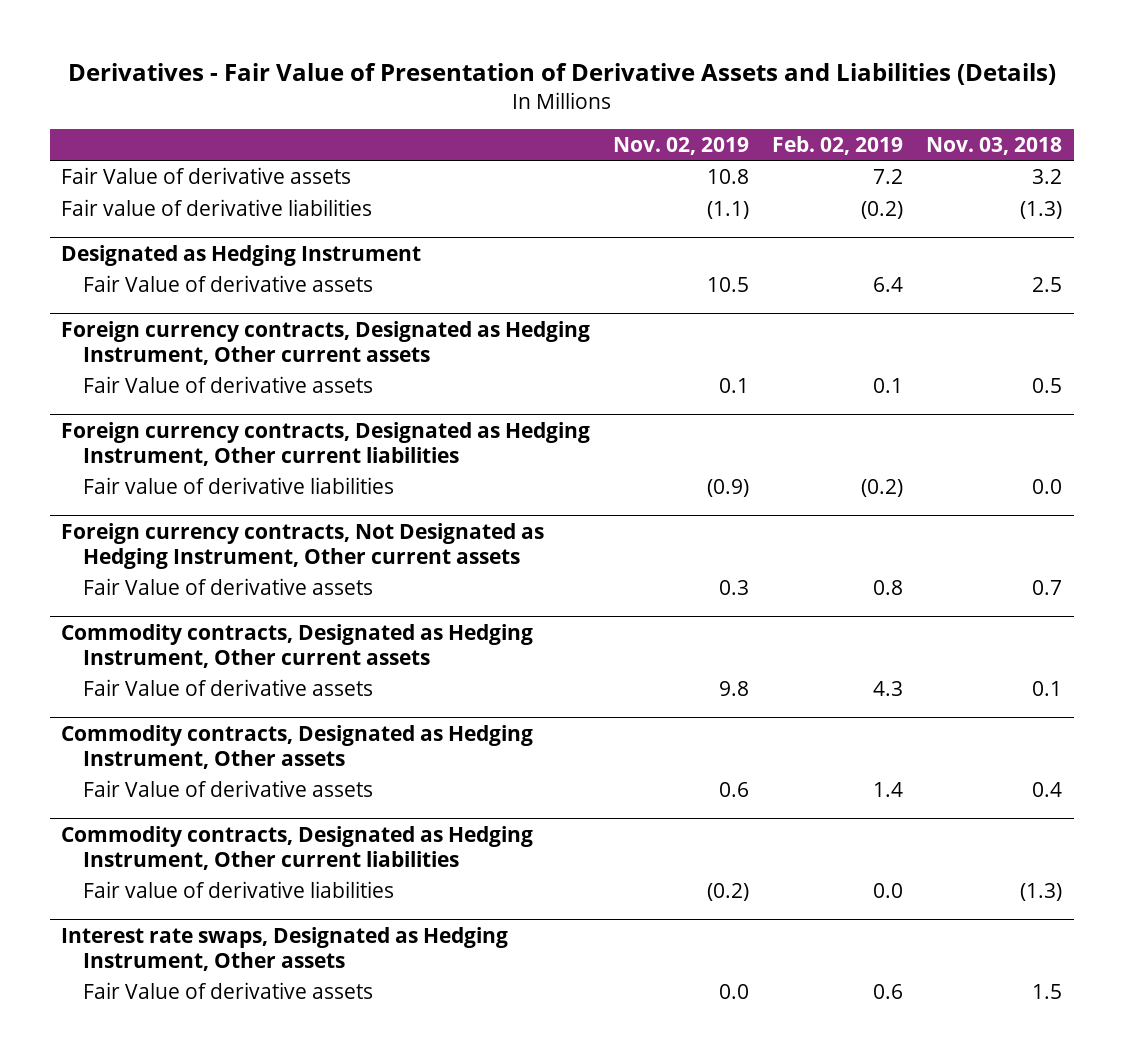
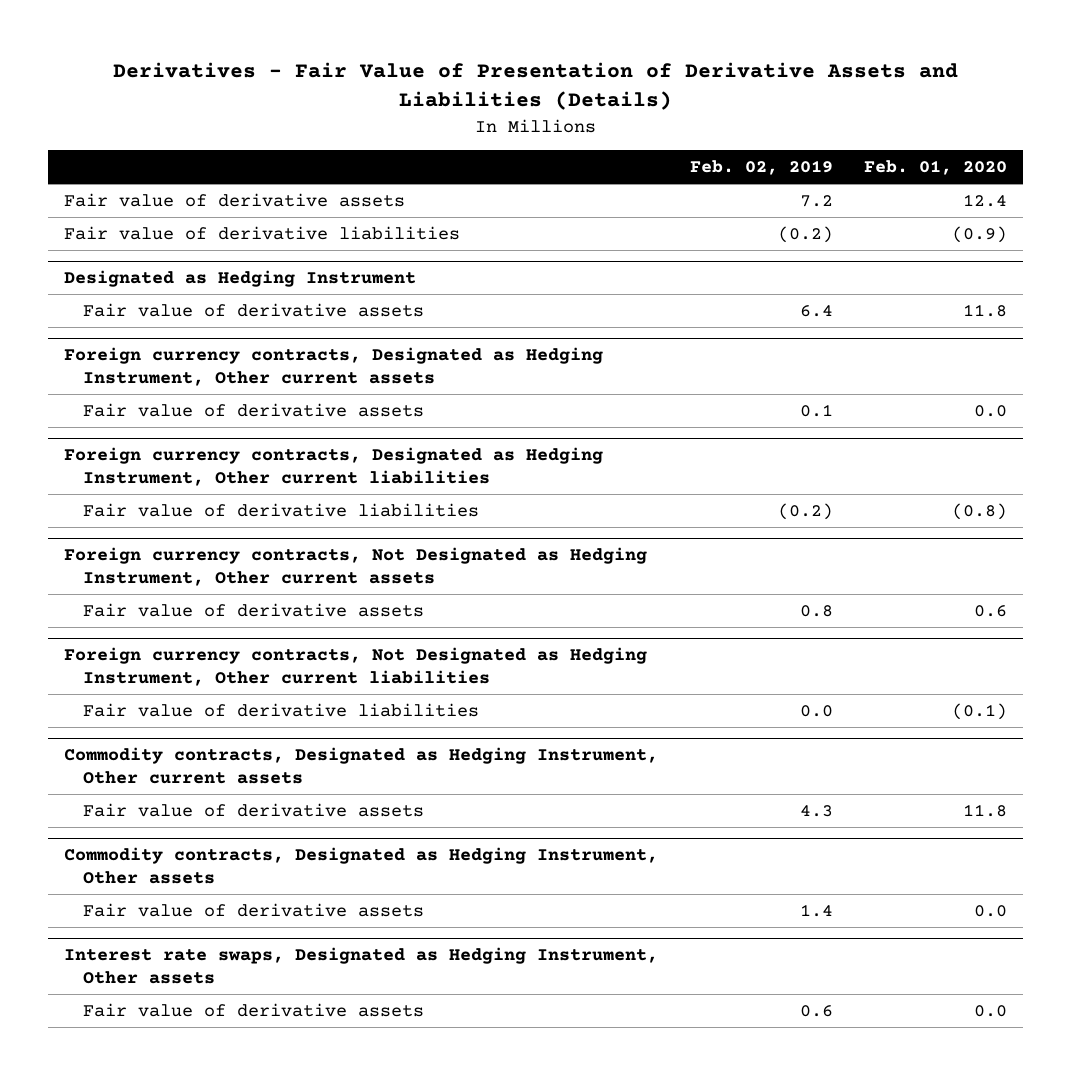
[613,136,750,155] Nov. 02, 2019 -> none
[926,136,1063,155] Nov. 03, 2018 -> none
none -> [864,160,1008,176] Feb. 01, 2020
[61,167,352,185] Fair Value of derivative assets -> [64,192,406,207] Fair value of derivative assets
[82,275,373,293] Fair Value of derivative assets -> [82,302,424,317] Fair value of derivative assets
[82,376,373,394] Fair Value of derivative assets -> [82,402,424,417] Fair value of derivative assets
[82,578,373,596] Fair Value of derivative assets -> [82,602,424,617] Fair value of derivative assets
none -> [64,647,648,686] Foreign currency contracts, Not Designated as Hedging Instrument, Other current liabilities
none -> [82,702,479,717] Fair value of derivative liabilities
[82,679,373,697] Fair Value of derivative assets -> [82,802,424,817] Fair value of derivative assets
[61,825,534,870] Commodity contracts, Designated as Hedging Instrument, Other current liabilities -> none
[82,881,394,899] Fair value of derivative liabilities -> none
[82,780,373,798] Fair Value of derivative assets -> [82,902,424,917] Fair value of derivative assets
[82,982,373,1000] Fair Value of derivative assets -> [82,1002,424,1017] Fair value of derivative assets

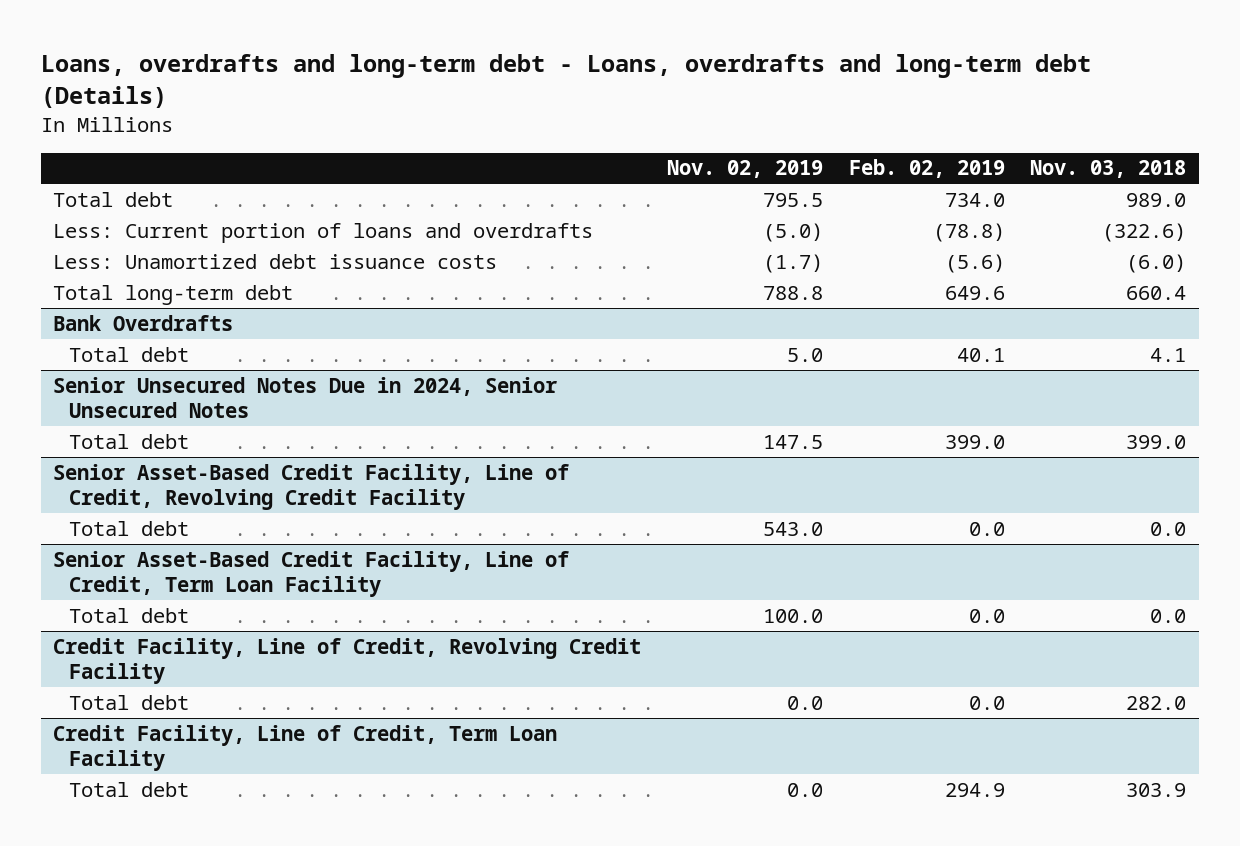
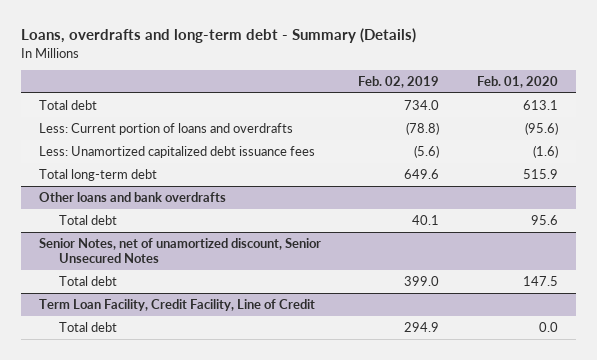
[40,54,1091,109] Loans, overdrafts and long-term debt - Loans, overdrafts and long-term debt (Details) -> [20,28,416,44] Loans, overdrafts and long-term debt - Summary (Details)
[667,160,824,179] Nov. 02, 2019 -> none
[1030,160,1187,179] Nov. 03, 2018 -> none
none -> [476,76,558,89] Feb. 01, 2020
[53,253,498,269] Less: Unamortized debt issuance costs -> [39,145,316,158] Less: Unamortized capitalized debt issuance fees
[53,314,234,331] Bank Overdrafts -> none
none -> [39,191,227,202] Other loans and bank overdrafts
[53,376,558,419] Senior Unsecured Notes Due in 2024, Senior Unsecured Notes -> none
none -> [39,237,322,264] Senior Notes, net of unamortized discount, Senior Unsecured Notes
[53,463,570,511] Senior Asset-Based Credit Facility, Line of Credit, Revolving Credit Facility -> none
[68,520,189,536] Total debt -> none
[53,550,570,598] Senior Asset-Based Credit Facility, Line of Credit, Term Loan Facility -> none
[68,607,189,623] Total debt -> none
[53,637,642,685] Credit Facility, Line of Credit, Revolving Credit Facility -> none
[68,694,189,710] Total debt -> none
[53,724,558,772] Credit Facility, Line of Credit, Term Loan Facility -> [39,298,316,311] Term Loan Facility, Credit Facility, Line of Credit

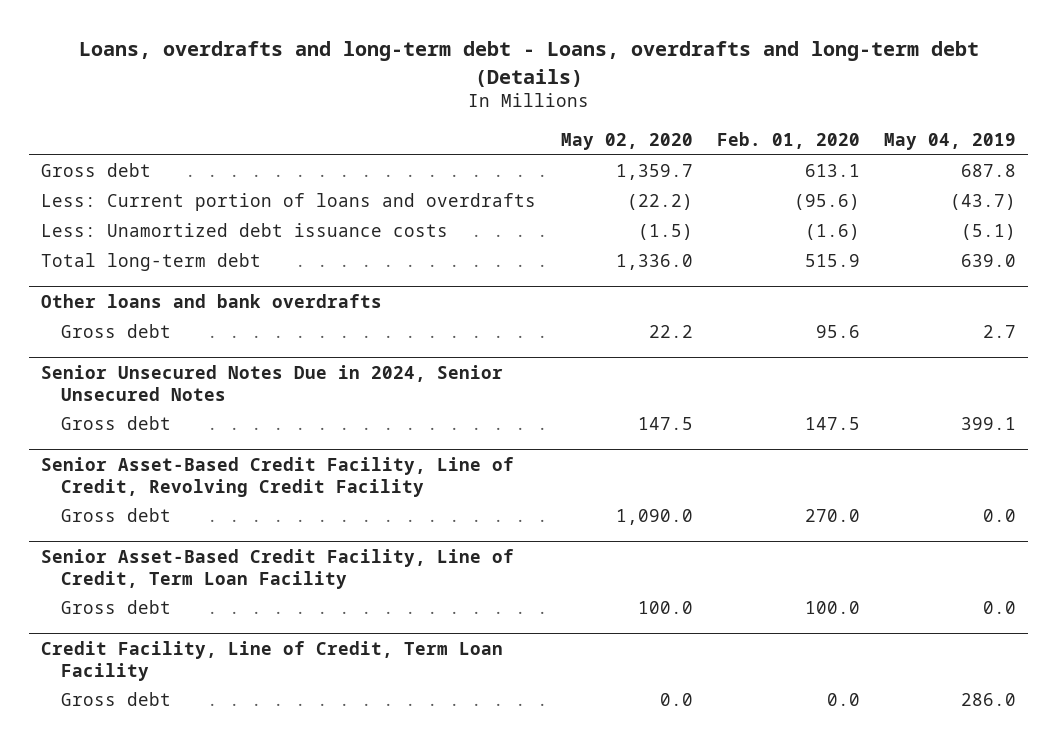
[20,28,416,44] Loans, overdrafts and long-term debt - Summary (Details) -> [78,41,979,87] Loans, overdrafts and long-term debt - Loans, overdrafts and long-term debt (Details)
[358,76,440,89] Feb. 02, 2019 -> none
none -> [560,133,693,151] May 02, 2020
none -> [884,133,1017,151] May 04, 2019
[39,99,98,110] Total debt -> [41,163,152,178] Gross debt
[39,145,316,158] Less: Unamortized capitalized debt issuance fees -> [41,223,449,238] Less: Unamortized debt issuance costs
[39,237,322,264] Senior Notes, net of unamortized discount, Senior Unsecured Notes -> none
[59,321,118,332] Total debt -> none
[59,214,118,225] Total debt -> [61,324,172,339] Gross debt
none -> [41,365,504,401] Senior Unsecured Notes Due in 2024, Senior Unsecured Notes
[59,275,118,286] Total debt -> [61,416,172,431] Gross debt
none -> [41,457,515,497] Senior Asset-Based Credit Facility, Line of Credit, Revolving Credit Facility
none -> [61,508,172,523] Gross debt
none -> [41,549,515,589] Senior Asset-Based Credit Facility, Line of Credit, Term Loan Facility
none -> [61,600,172,615] Gross debt
[39,298,316,311] Term Loan Facility, Credit Facility, Line of Credit -> [41,641,504,681] Credit Facility, Line of Credit, Term Loan Facility
none -> [61,692,172,707] Gross debt

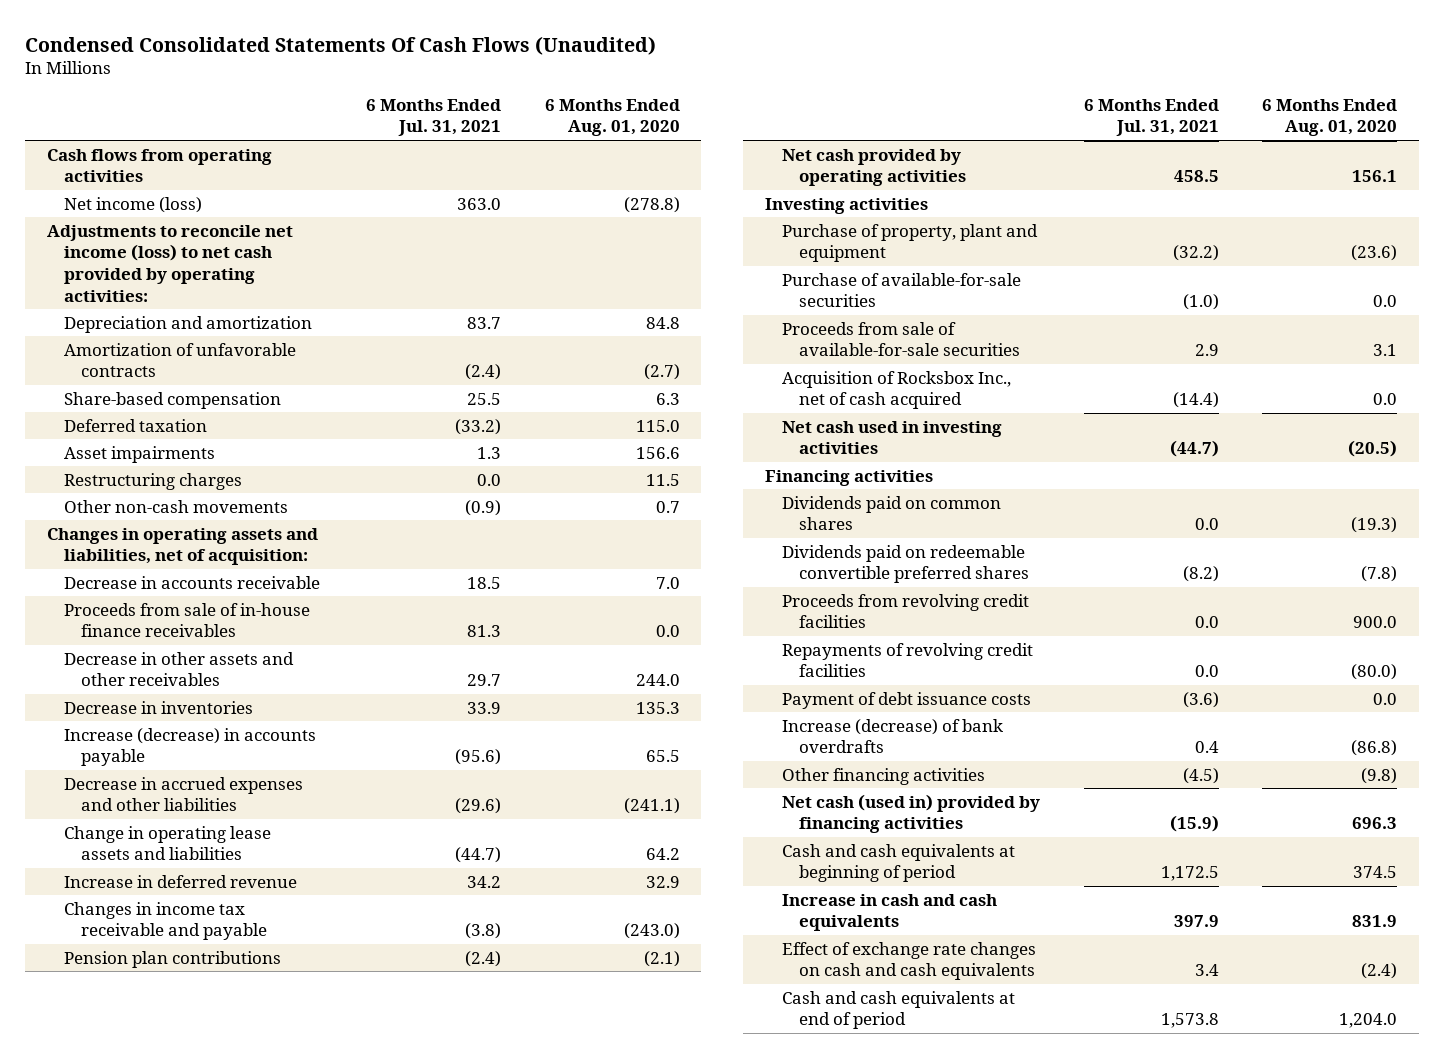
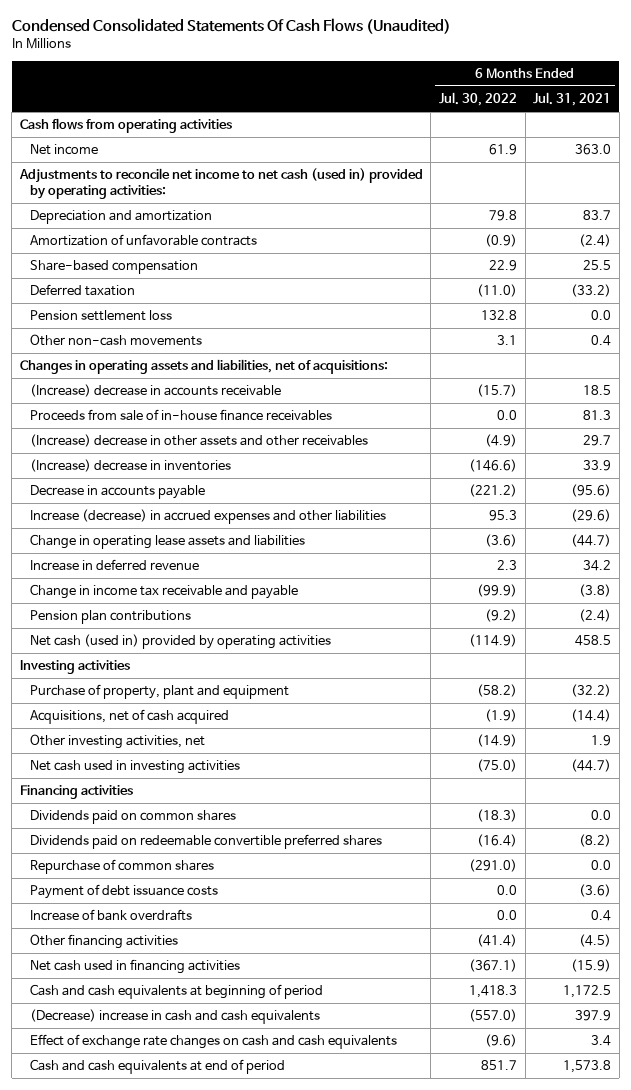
[544,98,680,137] 6 Months Ended Aug. 01, 2020 -> none
none -> [438,92,517,107] Jul. 30, 2022
[64,196,203,213] Net income (loss) -> [30,144,99,156] Net income
[47,224,294,302] Adjustments to reconcile net income (loss) to net cash provided by operating activities: -> [18,168,423,199] Adjustments to reconcile net income to net cash (used in) provided by operating activities:
[64,445,216,463] Asset impairments -> none
[64,472,243,490] Restructuring charges -> none
none -> [30,310,173,322] Pension settlement loss
[464,499,501,516] (0.9) -> [591,335,612,347] 0.4
[47,527,319,566] Changes in operating assets and liabilities, net of acquisition: -> [19,359,388,375] Changes in operating assets and liabilities, net of acquisitions:
[64,575,321,589] Decrease in accounts receivable -> [30,384,282,398] (Increase) decrease in accounts receivable
[64,651,295,687] Decrease in other assets and other receivables -> [30,434,369,448] (Increase) decrease in other assets and other receivables
[64,700,254,714] Decrease in inventories -> [30,459,232,473] (Increase) decrease in inventories
[64,727,317,767] Increase (decrease) in accounts payable -> [30,485,206,500] Decrease in accounts payable
[64,776,304,812] Decrease in accrued expenses and other liabilities -> [30,509,387,525] Increase (decrease) in accrued expenses and other liabilities
[64,901,268,941] Changes in income tax receivable and payable -> [30,584,299,600] Change in income tax receivable and payable
[782,148,966,187] Net cash provided by operating activities -> [30,634,332,650] Net cash (used in) provided by operating activities
[782,272,1022,308] Purchase of available-for-sale securities -> none
[782,321,1020,357] Proceeds from sale of available-for-sale securities -> none
[782,370,1012,410] Acquisition of Rocksbox Inc., net of cash acquired -> [30,709,230,725] Acquisitions, net of cash acquired
none -> [30,734,206,750] Other investing activities, net
[782,593,1030,629] Proceeds from revolving credit facilities -> none
[782,642,1034,678] Repayments of revolving credit facilities -> none
none -> [30,859,215,875] Repurchase of common shares
[782,718,1004,754] Increase (decrease) of bank overdrafts -> [30,909,193,922] Increase of bank overdrafts
[782,793,1041,834] Net cash (used in) provided by financing activities -> [30,959,241,975] Net cash used in financing activities
[782,893,998,932] Increase in cash and cash equivalents -> [30,1009,321,1025] (Decrease) increase in cash and cash equivalents

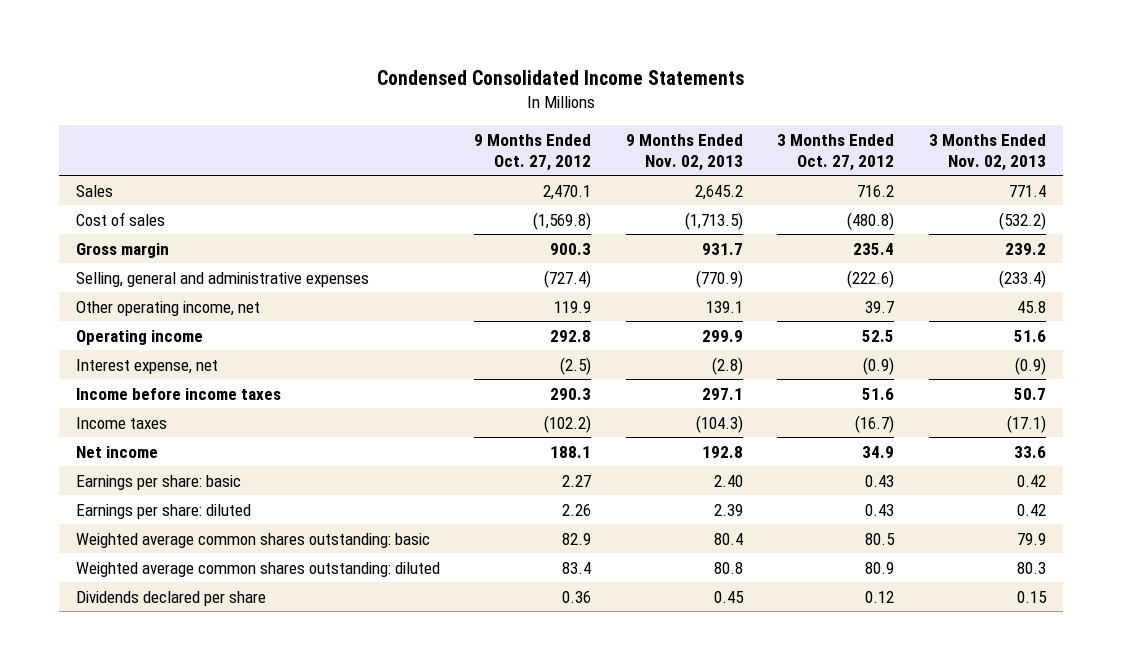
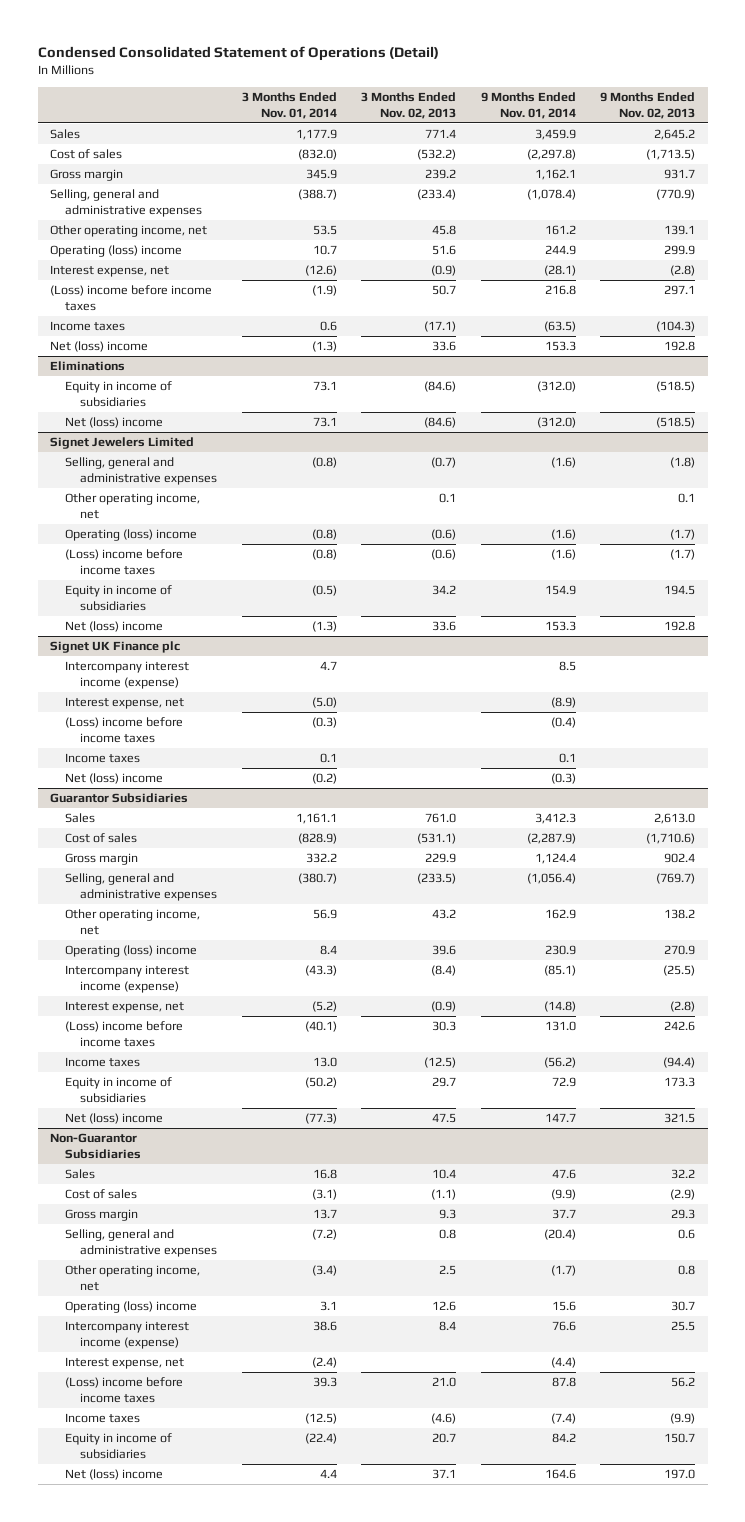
[376,70,744,86] Condensed Consolidated Income Statements -> [37,46,439,62] Condensed Consolidated Statement of Operations (Detail)
[474,133,592,171] 9 Months Ended Oct. 27, 2012 -> none
[777,133,895,171] 3 Months Ended Oct. 27, 2012 -> none
none -> [241,91,337,119] 3 Months Ended Nov. 01, 2014
none -> [480,91,576,119] 9 Months Ended Nov. 01, 2014
[75,329,203,345] Operating income -> [49,245,182,258] Operating (loss) income
[75,387,281,400] Income before income taxes -> [49,285,212,312] (Loss) income before income taxes
[75,474,241,490] Earnings per share: basic -> none
[75,503,251,519] Earnings per share: diluted -> none
[75,532,430,548] Weighted average common shares outstanding: basic -> none
[75,561,440,577] Weighted average common shares outstanding: diluted -> none
[75,590,266,606] Dividends declared per share -> none
[75,445,158,458] Net income -> [49,341,148,353] Net (loss) income
none -> [49,361,125,372] Eliminations
none -> [64,381,172,408] Equity in income of subsidiaries
none -> [64,417,163,429] Net (loss) income
none -> [49,437,194,450] Signet Jewelers Limited
none -> [64,457,217,486] Selling, general and administrative expenses
none -> [64,493,200,520] Other operating income, net
none -> [64,529,197,542] Operating (loss) income
none -> [64,549,183,576] (Loss) income before income taxes
none -> [64,585,172,612] Equity in income of subsidiaries
none -> [64,621,163,633] Net (loss) income
none -> [49,641,180,654] Signet UK Finance plc
none -> [64,661,189,690] Intercompany interest income (expense)
none -> [64,697,184,710] Interest expense, net
none -> [64,717,183,744] (Loss) income before income taxes
none -> [64,753,140,764] Income taxes
none -> [64,773,163,785] Net (loss) income
none -> [49,793,188,804] Guarantor Subsidiaries
none -> [64,813,95,824] Sales
none -> [64,833,137,844] Cost of sales
none -> [64,853,138,866] Gross margin
none -> [64,873,217,902] Selling, general and administrative expenses
none -> [64,909,200,936] Other operating income, net
none -> [64,945,197,958] Operating (loss) income
none -> [64,965,189,994] Intercompany interest income (expense)
none -> [64,1001,184,1014] Interest expense, net
none -> [64,1021,183,1048] (Loss) income before income taxes
none -> [64,1057,140,1068] Income taxes
none -> [64,1077,172,1104] Equity in income of subsidiaries
none -> [64,1113,163,1125] Net (loss) income
none -> [49,1133,141,1160] Non-Guarantor Subsidiaries
none -> [64,1169,95,1180] Sales
none -> [64,1189,137,1200] Cost of sales
none -> [64,1209,138,1222] Gross margin
none -> [64,1229,217,1258] Selling, general and administrative expenses
none -> [64,1265,200,1292] Other operating income, net
none -> [64,1301,197,1314] Operating (loss) income
none -> [64,1321,189,1350] Intercompany interest income (expense)
none -> [64,1357,184,1370] Interest expense, net
none -> [64,1377,183,1404] (Loss) income before income taxes
none -> [64,1413,140,1424] Income taxes
none -> [64,1433,172,1460] Equity in income of subsidiaries
none -> [64,1469,163,1481] Net (loss) income

